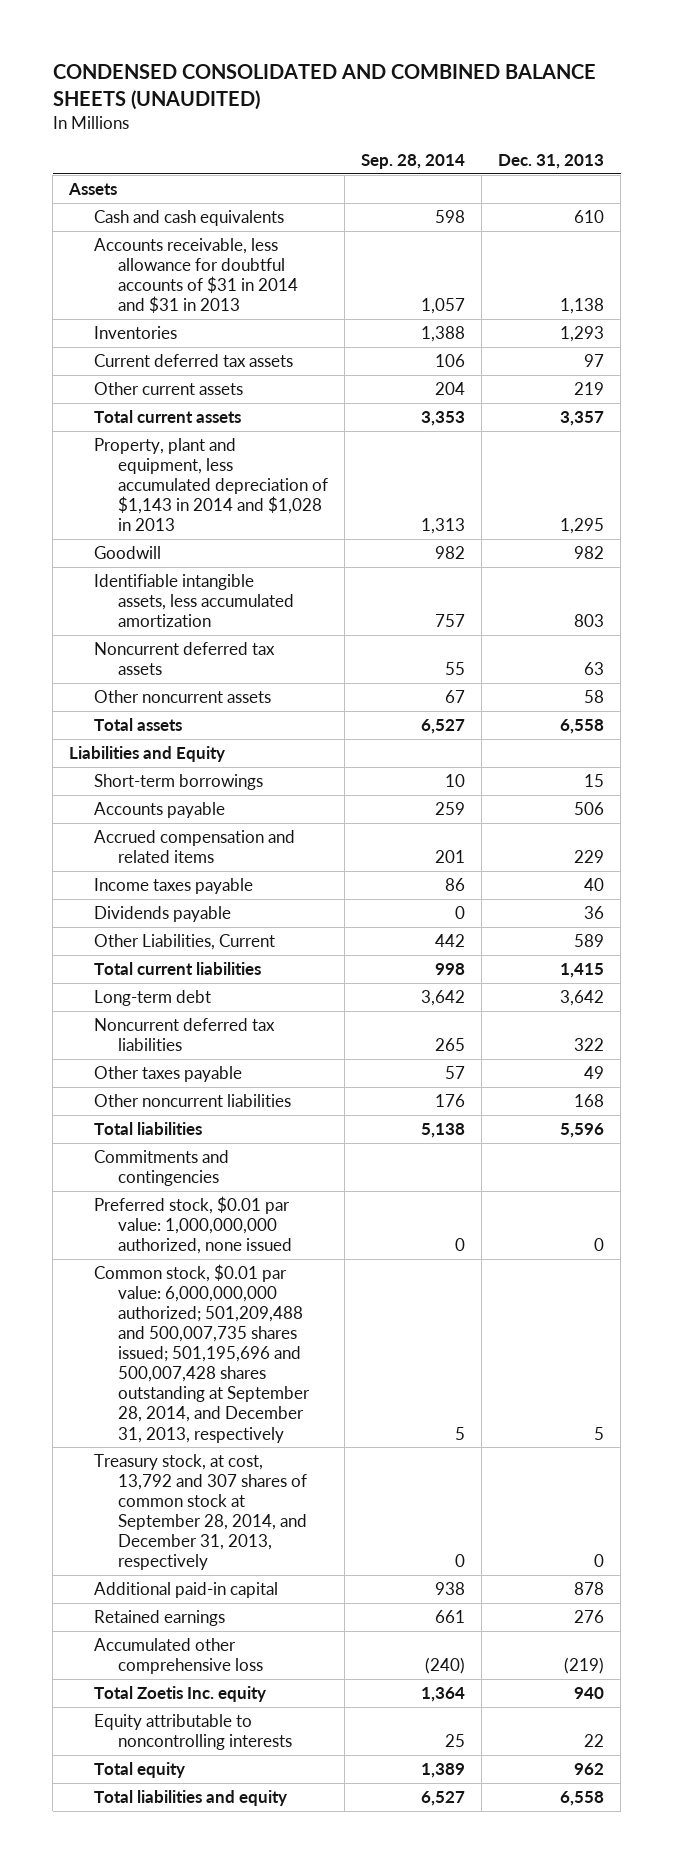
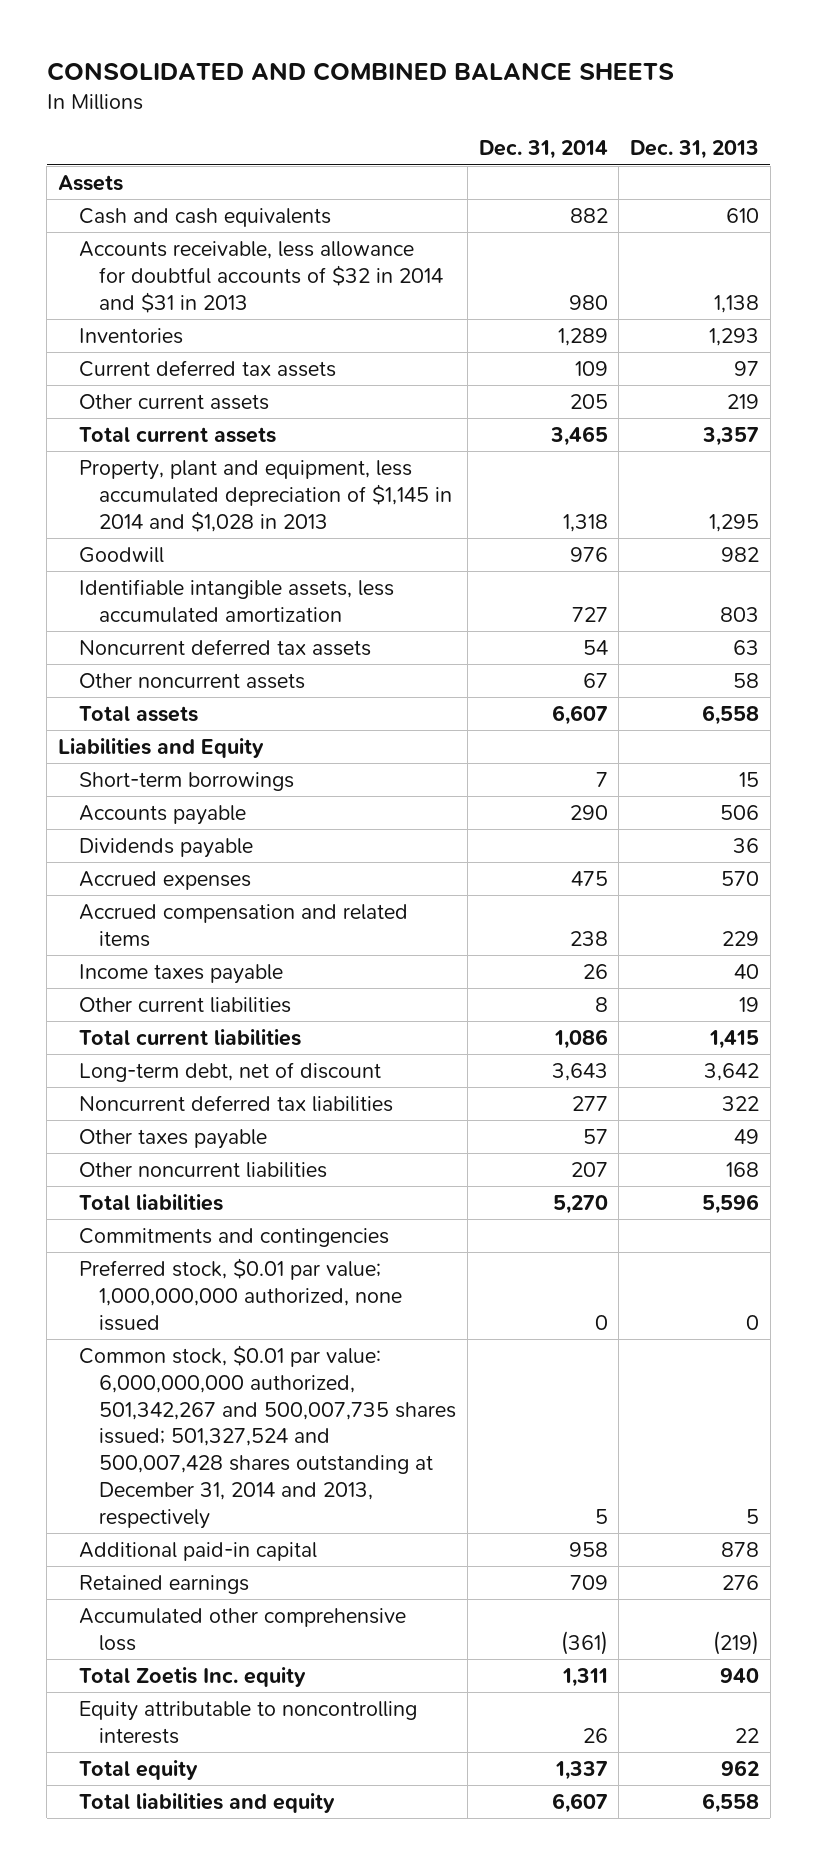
[52,64,596,110] CONDENSED CONSOLIDATED AND COMBINED BALANCE SHEETS (UNAUDITED) -> [46,62,674,82] CONSOLIDATED AND COMBINED BALANCE SHEETS
[361,153,466,169] Sep. 28, 2014 -> none
none -> [478,140,608,160] Dec. 31, 2014
[93,237,299,314] Accounts receivable, less allowance for doubtful accounts of $31 in 2014 and $31 in 2013 -> [78,241,444,313] Accounts receivable, less allowance for doubtful accounts of $32 in 2014 and $31 in 2013
[93,437,329,532] Property, plant and equipment, less accumulated depreciation of $1,143 in 2014 and $1,028 in 2013 -> [78,460,453,532] Property, plant and equipment, less accumulated depreciation of $1,145 in 2014 and $1,028 in 2013
[93,905,231,922] Dividends payable -> [78,838,253,859] Dividends payable
none -> [78,871,251,891] Accrued expenses
[93,933,275,950] Other Liabilities, Current -> [78,997,291,1014] Other current liabilities
[574,933,605,947] 589 -> [739,997,760,1013] 19
[93,989,211,1006] Long-term debt -> [78,1062,381,1083] Long-term debt, net of discount
[93,1453,308,1571] Treasury stock, at cost, 13,792 and 307 shares of common stock at September 28, 2014, and December 31, 2013, respectively -> none
[93,1195,293,1255] Preferred stock, $0.01 par value: 1,000,000,000 authorized, none issued -> [78,1258,403,1331] Preferred stock, $0.01 par value; 1,000,000,000 authorized, none issued
[93,1263,311,1443] Common stock, $0.01 par value: 6,000,000,000 authorized; 501,209,488 and 500,007,735 shares issued; 501,195,696 and 500,007,428 shares outstanding at September 28, 2014, and December 31, 2013, respectively -> [78,1345,457,1529] Common stock, $0.01 par value: 6,000,000,000 authorized, 501,342,267 and 500,007,735 shares issued; 501,327,524 and 500,007,428 shares outstanding at December 31, 2014 and 2013, respectively

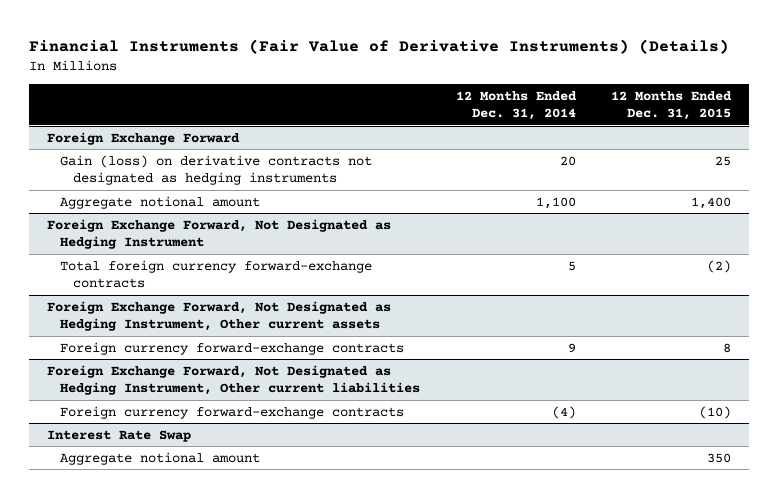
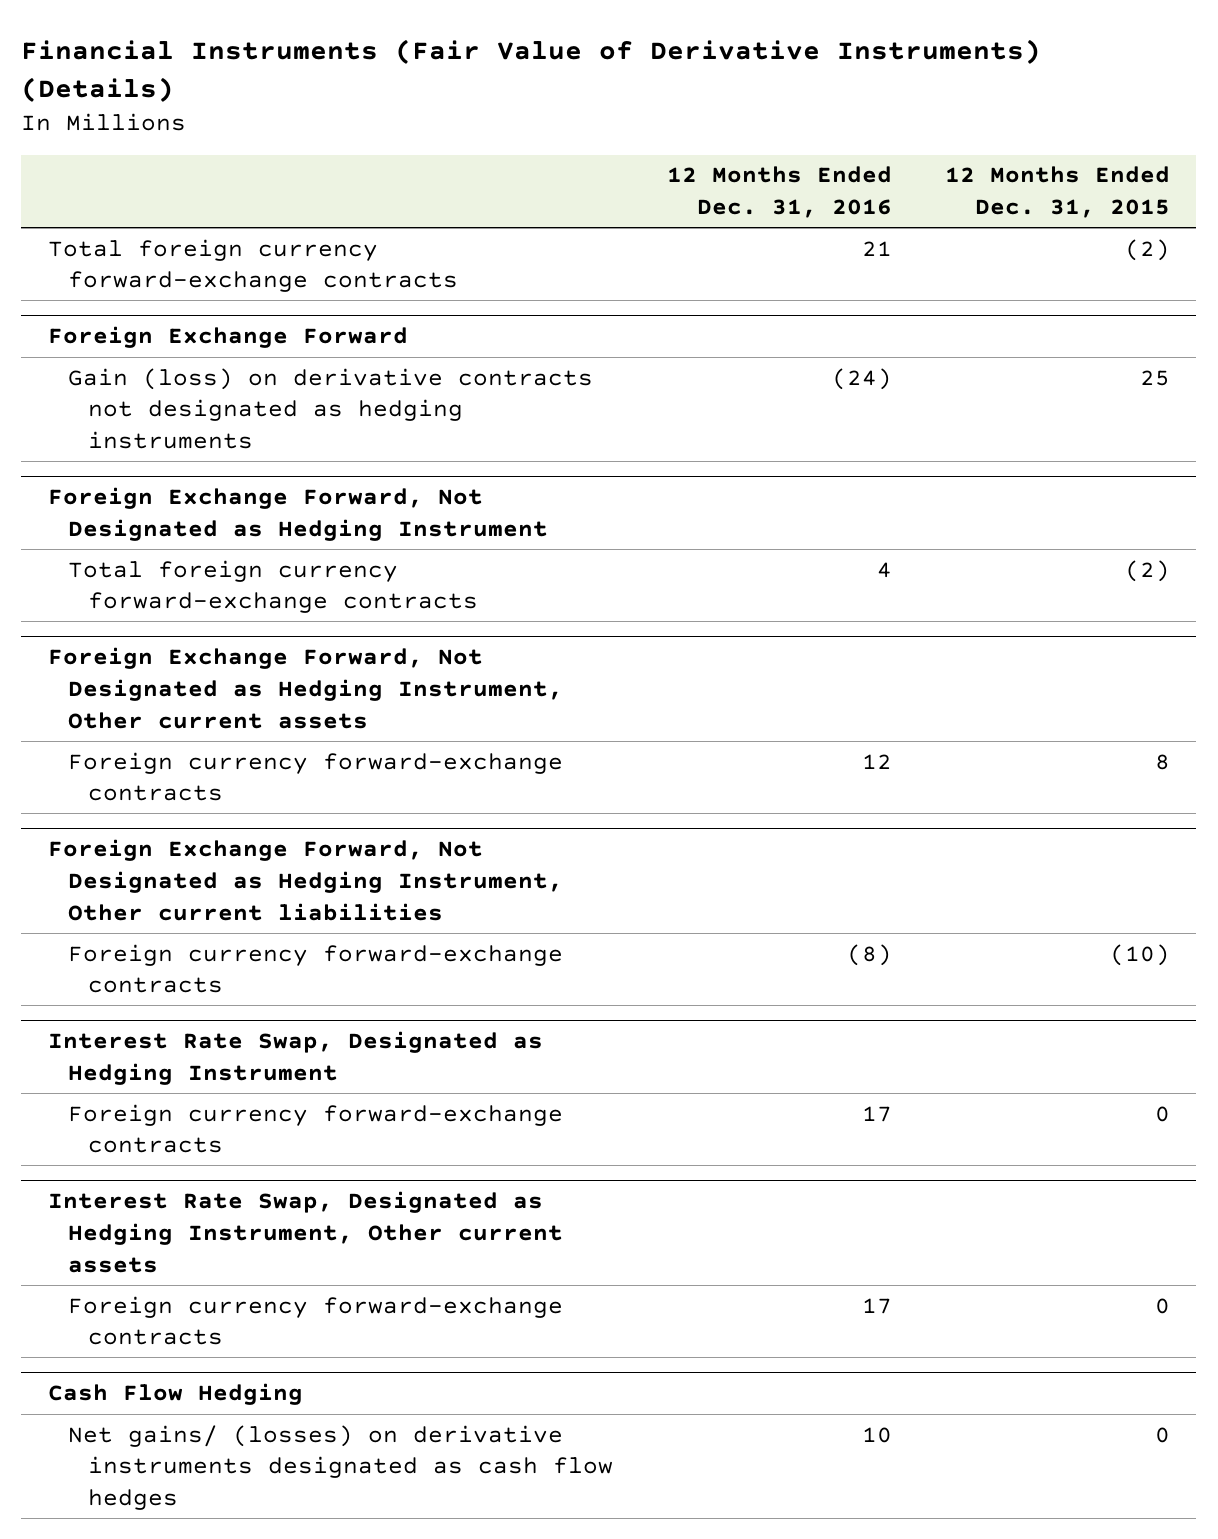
[455,90,577,121] 12 Months Ended Dec. 31, 2014 -> none
none -> [666,166,892,218] 12 Months Ended Dec. 31, 2016
none -> [48,238,459,293] Total foreign currency forward-exchange contracts
[59,195,260,209] Aggregate notional amount -> none
[46,429,191,442] Interest Rate Swap -> none
[59,451,260,465] Aggregate notional amount -> none
none -> [48,1031,544,1086] Interest Rate Swap, Designated as Hedging Instrument
none -> [68,1103,564,1154] Foreign currency forward-exchange contracts
none -> [48,1191,564,1273] Interest Rate Swap, Designated as Hedging Instrument, Other current assets
none -> [68,1295,564,1346] Foreign currency forward-exchange contracts
none -> [48,1383,304,1406] Cash Flow Hedging
none -> [68,1424,614,1510] Net gains/ (losses) on derivative instruments designated as cash flow hedges

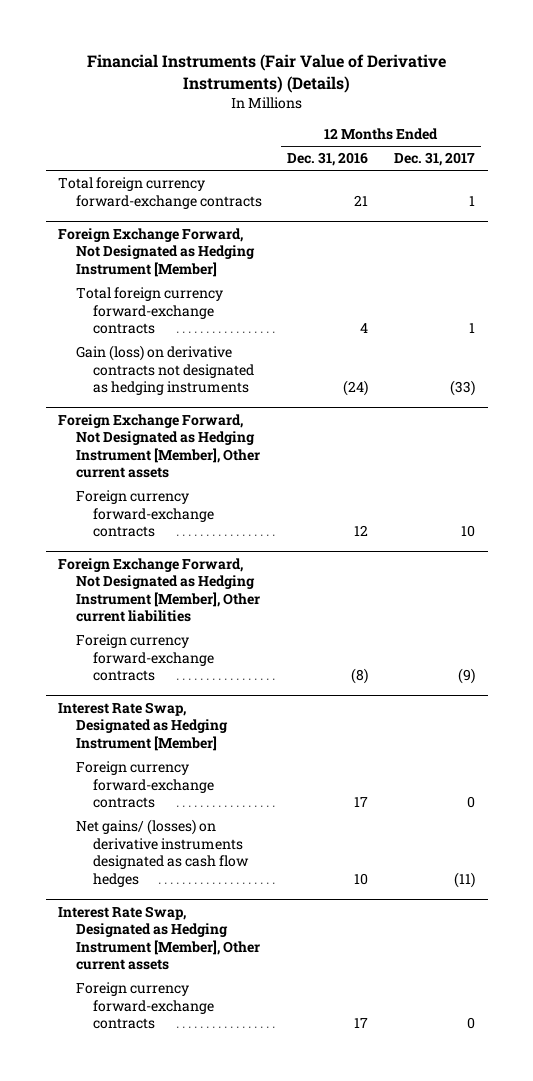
[944,166,1170,218] 12 Months Ended Dec. 31, 2015 -> none
none -> [393,152,475,167] Dec. 31, 2017
[48,326,409,349] Foreign Exchange Forward -> none
[68,367,594,449] Gain (loss) on derivative contracts not designated as hedging instruments -> none
[48,487,549,542] Foreign Exchange Forward, Not Designated as Hedging Instrument -> [58,227,255,277] Foreign Exchange Forward, Not Designated as Hedging Instrument [Member]
none -> [75,345,255,396] Gain (loss) on derivative contracts not designated as hedging instruments
[48,647,564,729] Foreign Exchange Forward, Not Designated as Hedging Instrument, Other current assets -> [58,413,260,479] Foreign Exchange Forward, Not Designated as Hedging Instrument [Member], Other current assets
[48,839,564,921] Foreign Exchange Forward, Not Designated as Hedging Instrument, Other current liabilities -> [58,557,260,623] Foreign Exchange Forward, Not Designated as Hedging Instrument [Member], Other current liabilities
[68,1103,564,1154] Foreign currency forward-exchange contracts -> none
[48,1191,564,1273] Interest Rate Swap, Designated as Hedging Instrument, Other current assets -> none
[48,1031,544,1086] Interest Rate Swap, Designated as Hedging Instrument -> [58,701,228,751] Interest Rate Swap, Designated as Hedging Instrument [Member]
[48,1383,304,1406] Cash Flow Hedging -> none
none -> [58,905,260,971] Interest Rate Swap, Designated as Hedging Instrument [Member], Other current assets
none -> [75,982,215,1030] Foreign currency forward-exchange contracts

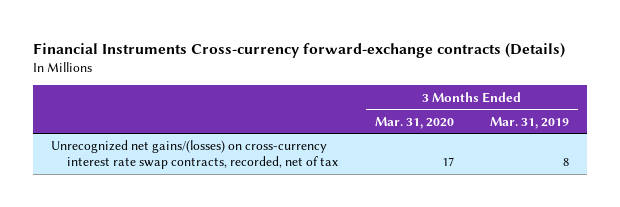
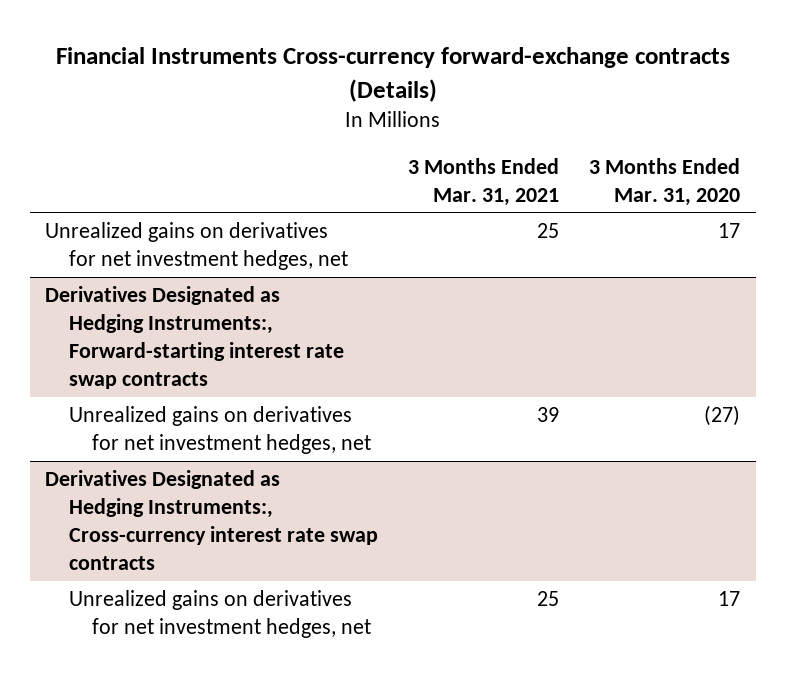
[490,116,570,129] Mar. 31, 2019 -> none
none -> [407,157,559,206] 3 Months Ended Mar. 31, 2021
[50,140,339,170] Unrecognized net gains/(losses) on cross-currency interest rate swap contracts, recorded, net of tax -> [45,221,348,270] Unrealized gains on derivatives for net investment hedges, net
none -> [45,285,344,389] Derivatives Designated as Hedging Instruments:, Forward-starting interest rate swap contracts
none -> [68,405,372,454] Unrealized gains on derivatives for net investment hedges, net
none -> [45,469,378,570] Derivatives Designated as Hedging Instruments:, Cross-currency interest rate swap contracts
none -> [68,589,372,638] Unrealized gains on derivatives for net investment hedges, net

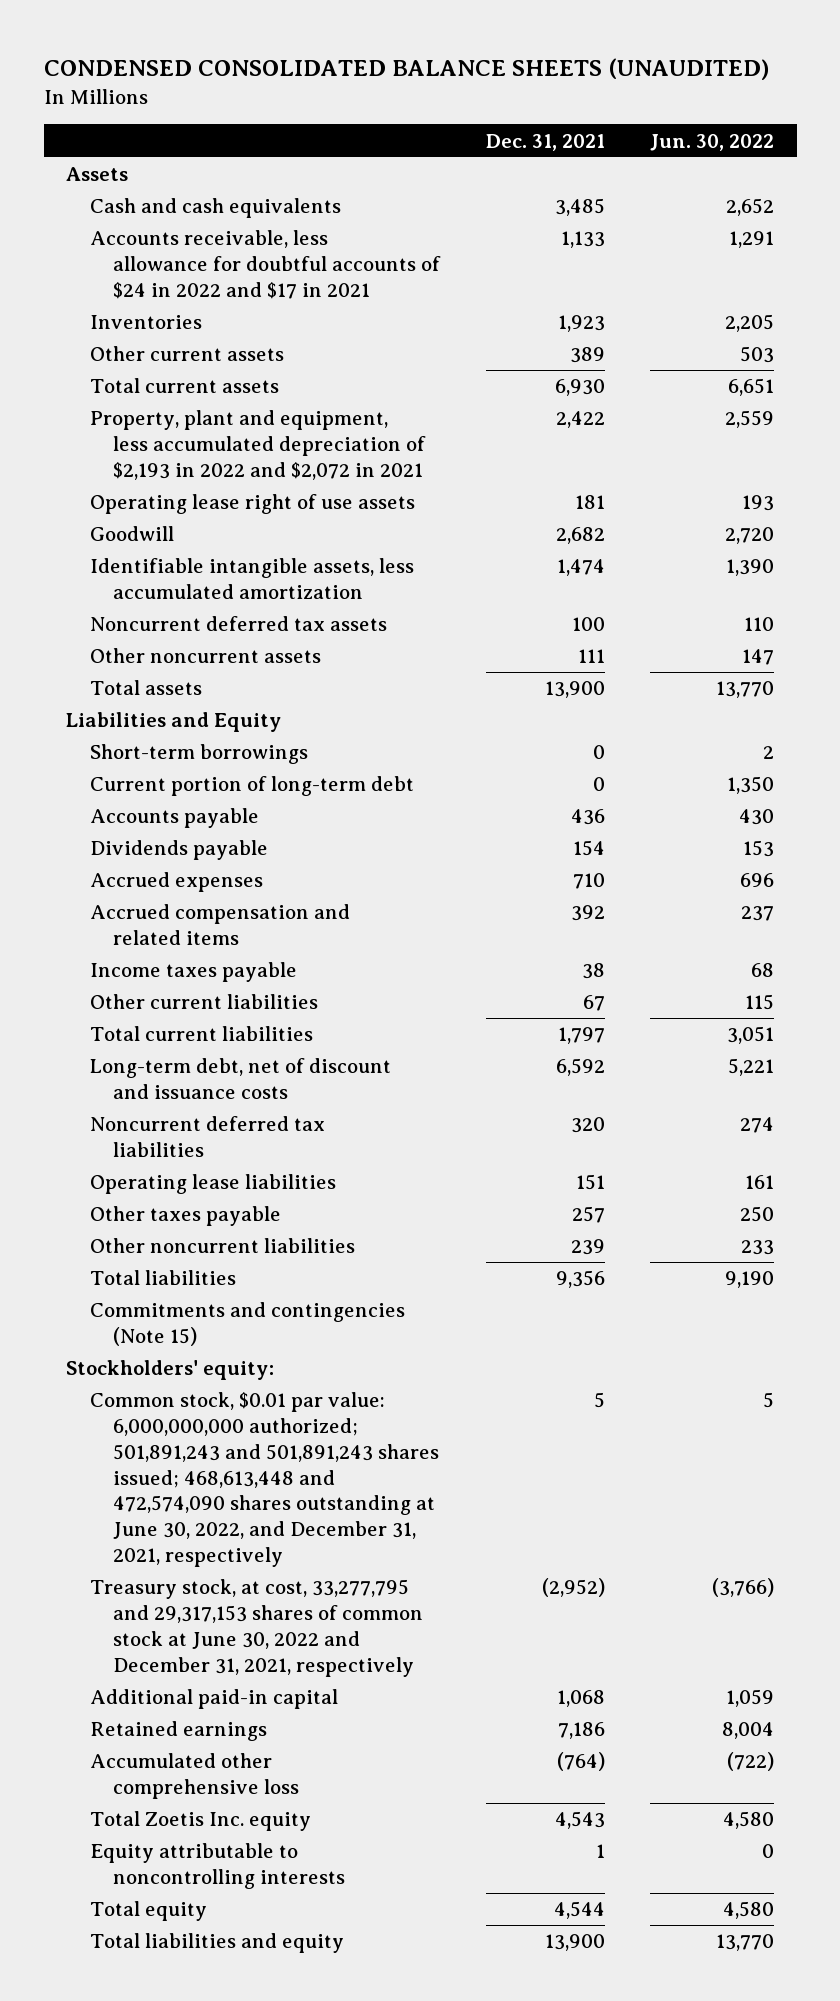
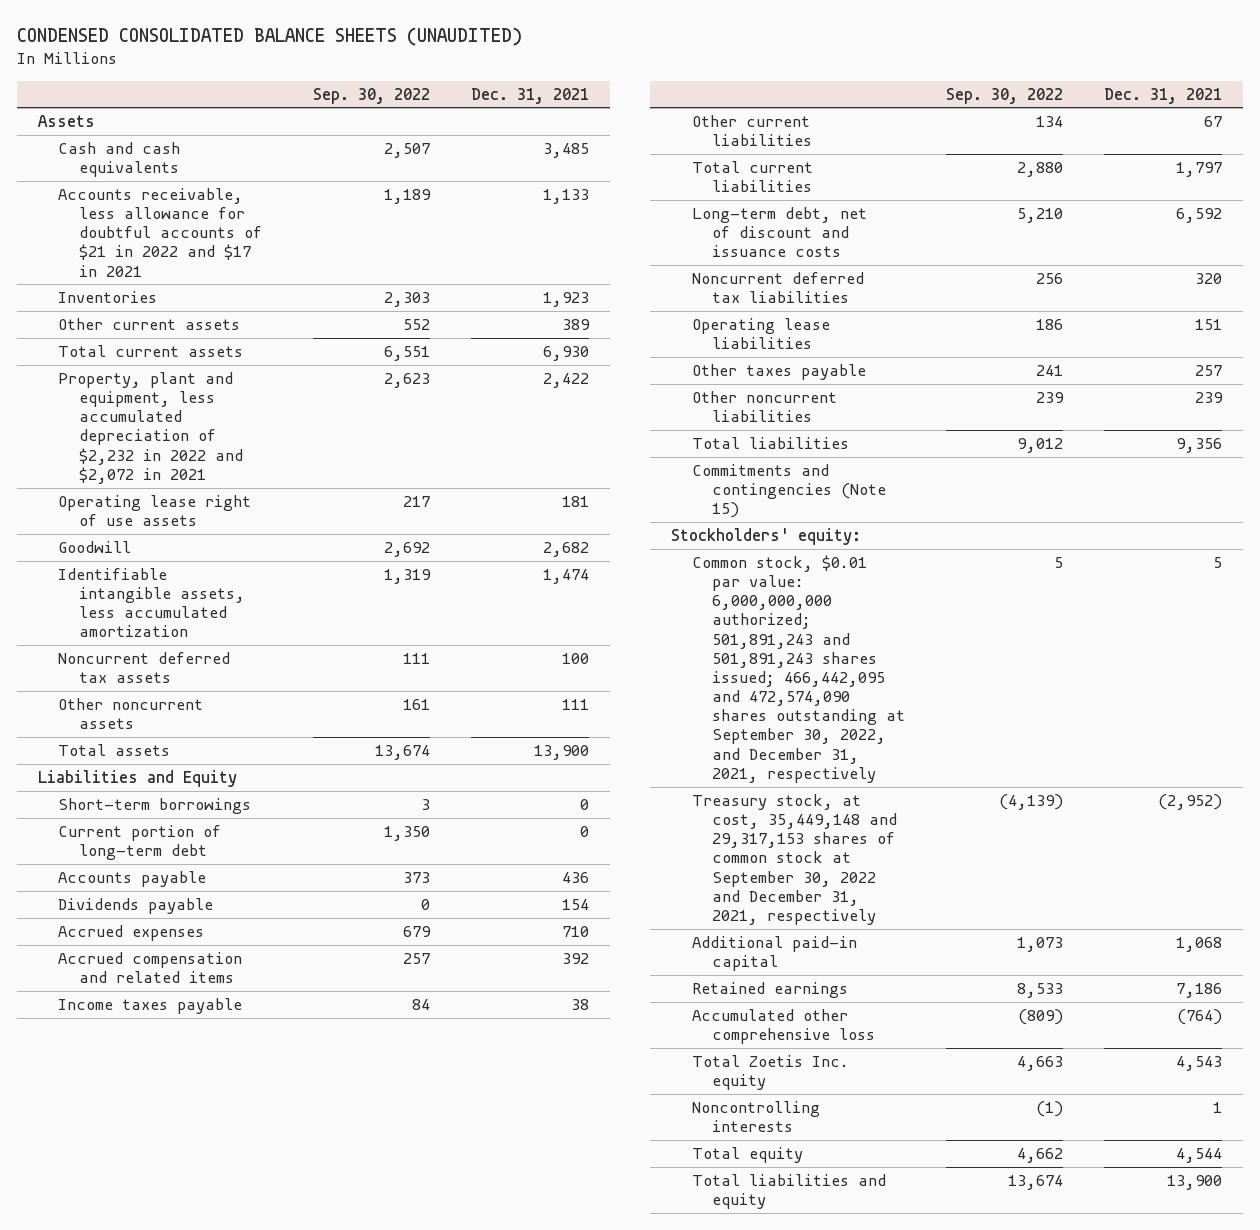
[650,133,775,151] Jun. 30, 2022 -> none
none -> [312,87,430,104] Sep. 30, 2022
[89,230,442,299] Accounts receivable, less allowance for doubtful accounts of $24 in 2022 and $17 in 2021 -> [58,188,262,277] Accounts receivable, less allowance for doubtful accounts of $21 in 2022 and $17 in 2021
[89,410,427,480] Property, plant and equipment, less accumulated depreciation of $2,193 in 2022 and $2,072 in 2021 -> [58,372,243,484] Property, plant and equipment, less accumulated depreciation of $2,232 in 2022 and $2,072 in 2021
[89,1392,440,1568] Common stock, $0.01 par value: 6,000,000,000 authorized; 501,891,243 and 501,891,243 shares issued; 468,613,448 and 472,574,090 shares outstanding at June 30, 2022, and December 31, 2021, respectively -> [691,555,906,783] Common stock, $0.01 par value: 6,000,000,000 authorized; 501,891,243 and 501,891,243 shares issued; 466,442,095 and 472,574,090 shares outstanding at September 30, 2022, and December 31, 2021, respectively
[89,1579,424,1677] Treasury stock, at cost, 33,277,795 and 29,317,153 shares of common stock at June 30, 2022 and December 31, 2021, respectively -> [691,794,898,925] Treasury stock, at cost, 35,449,148 and 29,317,153 shares of common stock at September 30, 2022 and December 31, 2021, respectively
[89,1843,346,1890] Equity attributable to noncontrolling interests -> [691,1101,820,1133] Noncontrolling interests

